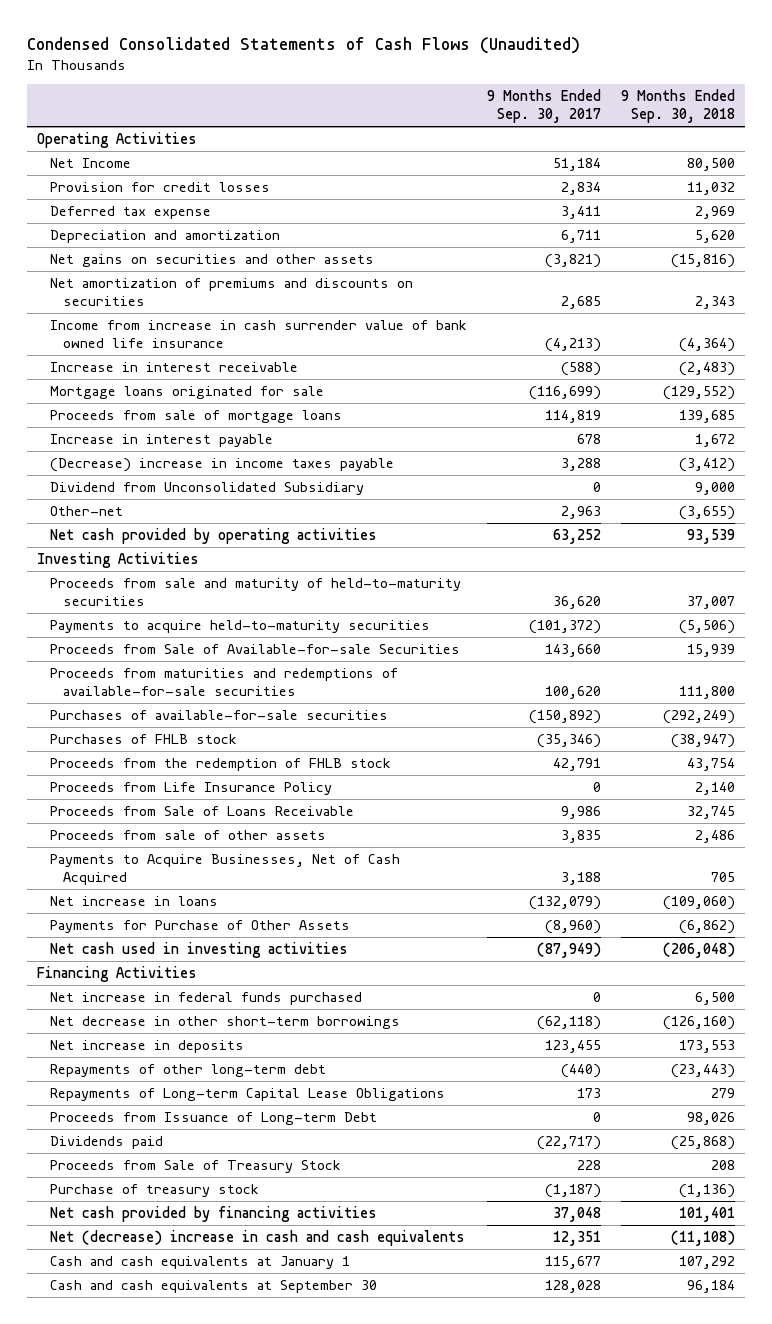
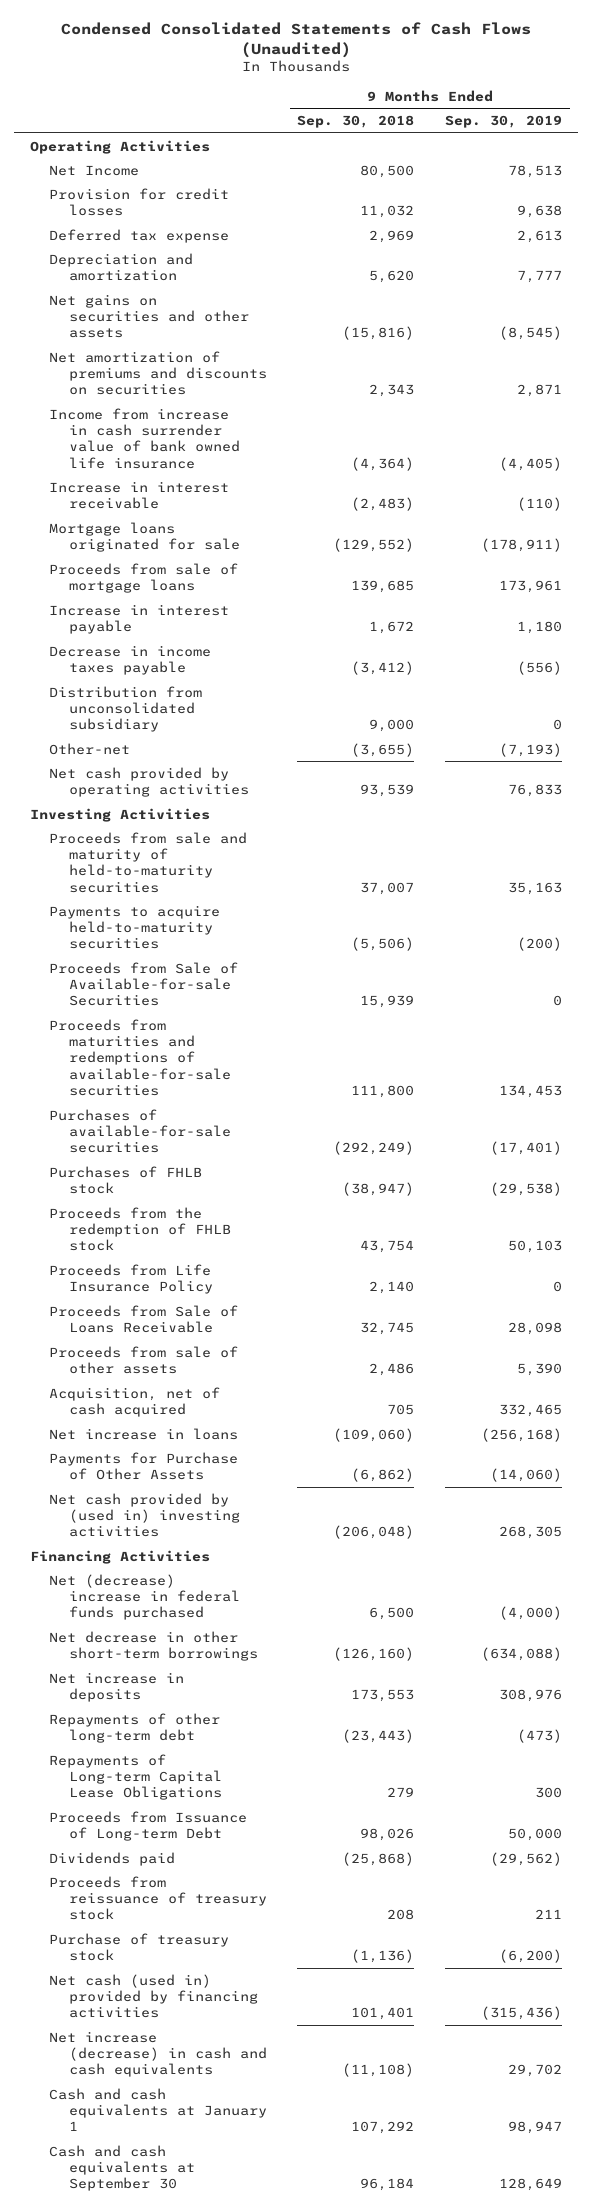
[486,89,601,124] 9 Months Ended Sep. 30, 2017 -> none
none -> [445,115,563,129] Sep. 30, 2019
[49,458,394,473] (Decrease) increase in income taxes payable -> [49,644,212,675] Decrease in income taxes payable
[49,482,364,496] Dividend from Unconsolidated Subsidiary -> [49,685,203,733] Distribution from unconsolidated subsidiary
[49,854,400,886] Payments to Acquire Businesses, Net of Cash Acquired -> [49,1386,221,1417] Acquisition, net of cash acquired
[49,942,348,959] Net cash used in investing activities -> [49,1492,240,1538] Net cash provided by (used in) investing activities
[49,992,362,1006] Net increase in federal funds purchased -> [49,1573,240,1621] Net (decrease) increase in federal funds purchased
[49,1160,341,1174] Proceeds from Sale of Treasury Stock -> [49,1875,267,1921] Proceeds from reissuance of treasury stock
[49,1206,377,1223] Net cash provided by financing activities -> [49,1973,258,2019] Net cash (used in) provided by financing activities
[49,1230,465,1247] Net (decrease) increase in cash and cash equivalents -> [49,2030,267,2078] Net increase (decrease) in cash and cash equivalents

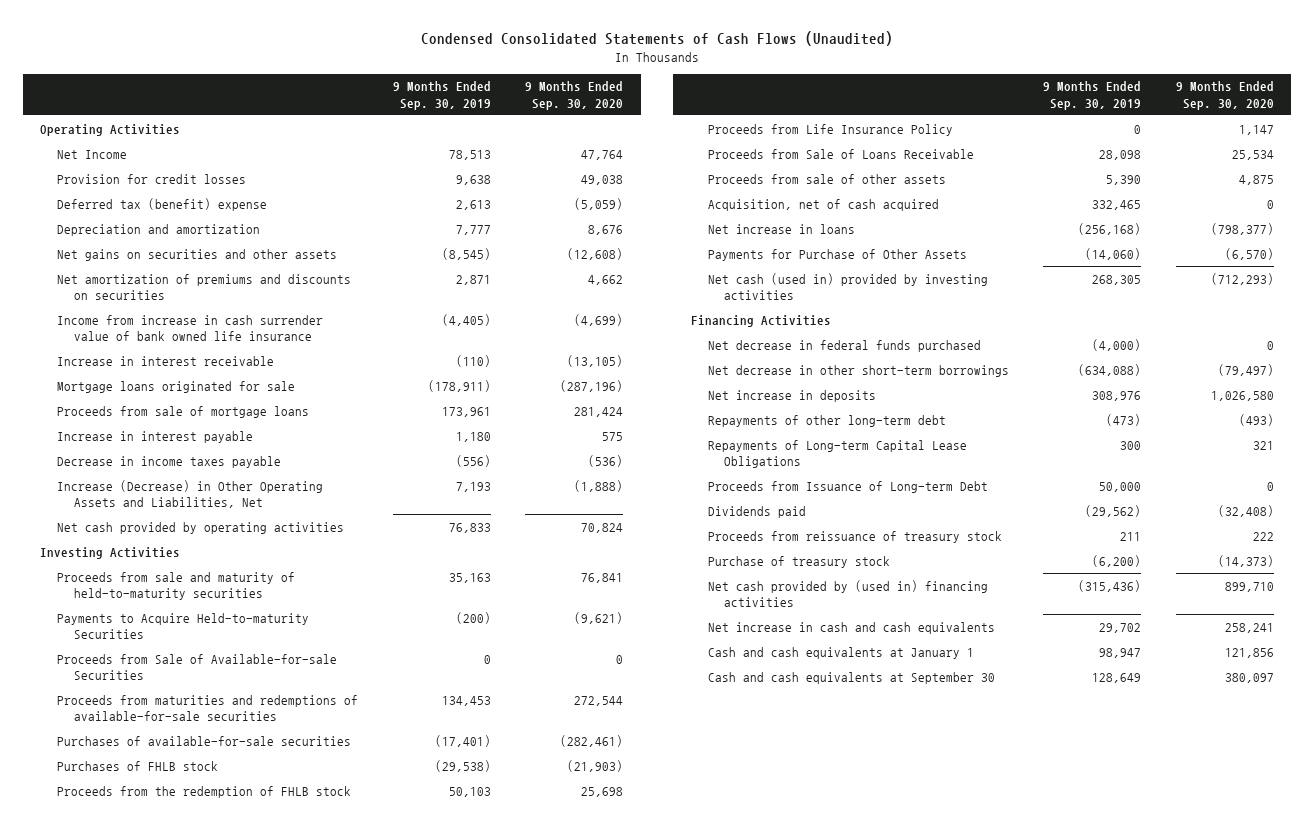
[297,115,415,129] Sep. 30, 2018 -> none
none -> [525,81,624,110] 9 Months Ended Sep. 30, 2020
[49,228,230,243] Deferred tax expense -> [57,197,268,211] Deferred tax (benefit) expense
[49,685,203,733] Distribution from unconsolidated subsidiary -> none
[49,742,131,755] Other-net -> [57,479,324,508] Increase (Decrease) in Other Operating Assets and Liabilities, Net
[499,742,563,757] (7,193) -> [455,481,491,492] 7,193
[49,904,221,950] Payments to acquire held-to-maturity securities -> [57,612,310,639] Payments to Acquire Held-to-maturity Securities
[49,1492,240,1538] Net cash provided by (used in) investing activities -> [707,272,988,300] Net cash (used in) provided by investing activities
[49,1573,240,1621] Net (decrease) increase in federal funds purchased -> [707,339,981,352] Net decrease in federal funds purchased
[49,1973,258,2019] Net cash (used in) provided by financing activities -> [707,579,988,607] Net cash provided by (used in) financing activities
[49,2030,267,2078] Net increase (decrease) in cash and cash equivalents -> [707,621,995,634] Net increase in cash and cash equivalents

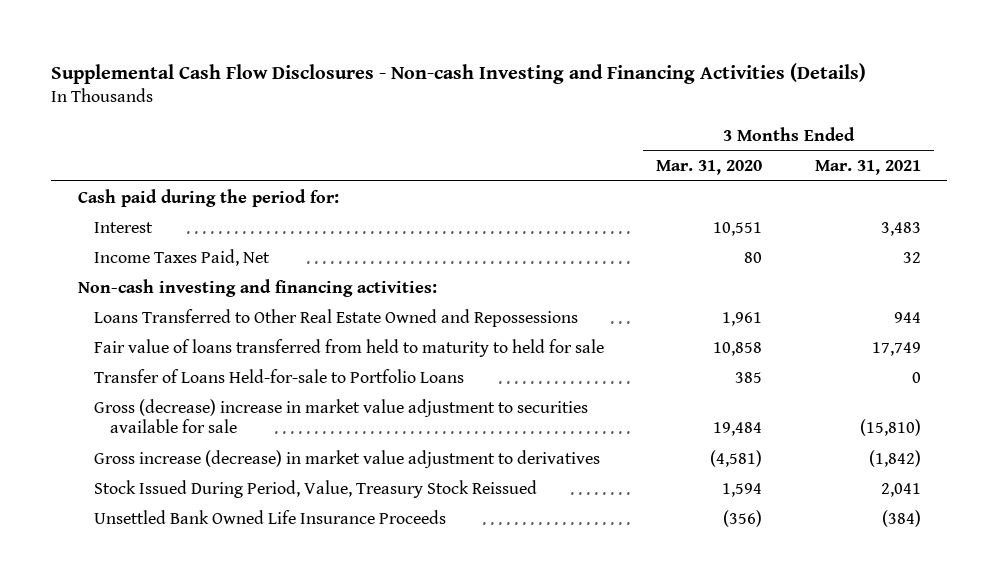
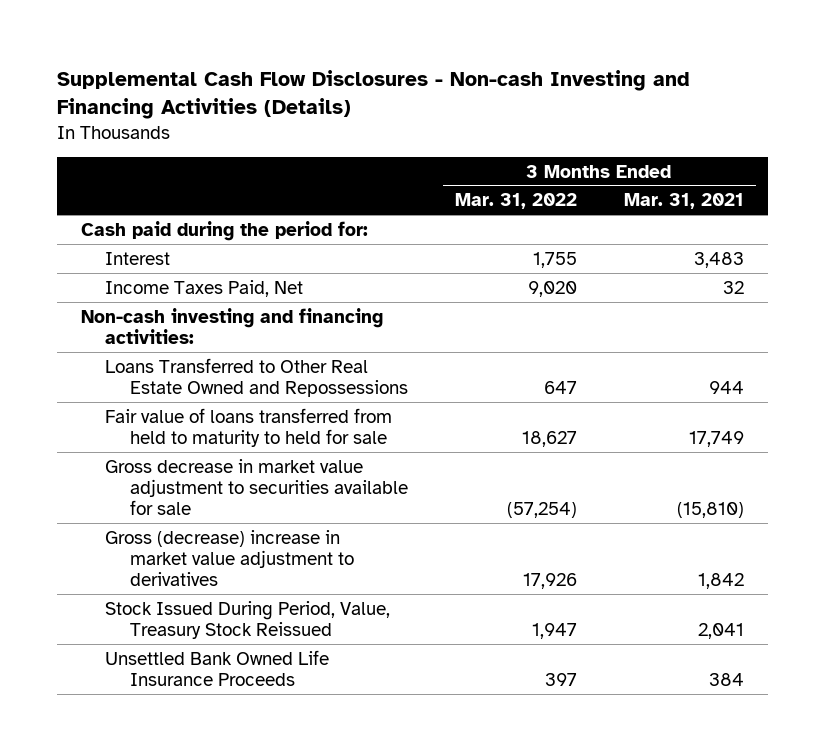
[656,160,763,176] Mar. 31, 2020 -> none
none -> [454,193,577,210] Mar. 31, 2022
[93,368,464,383] Transfer of Loans Held-for-sale to Portfolio Loans -> none
[93,398,588,434] Gross (decrease) increase in market value adjustment to securities available for sale -> [105,458,408,515] Gross decrease in market value adjustment to securities available for sale
[93,449,600,468] Gross increase (decrease) in market value adjustment to derivatives -> [105,529,354,586] Gross (decrease) increase in market value adjustment to derivatives
[868,449,921,467] (1,842) -> [698,572,745,589] 1,842
[881,509,921,527] (384) -> [709,672,745,686] 384

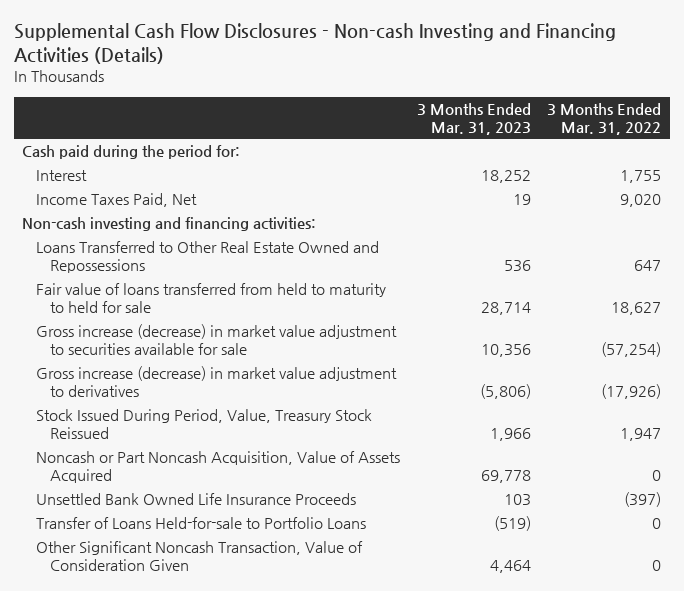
[624,193,745,210] Mar. 31, 2021 -> none
none -> [416,102,531,135] 3 Months Ended Mar. 31, 2023
[105,458,408,515] Gross decrease in market value adjustment to securities available for sale -> [36,324,398,356] Gross increase (decrease) in market value adjustment to securities available for sale
[105,529,354,586] Gross (decrease) increase in market value adjustment to derivatives -> [36,366,398,398] Gross increase (decrease) in market value adjustment to derivatives
[522,572,577,589] 17,926 -> [601,384,662,400] (17,926)
none -> [36,451,401,484] Noncash or Part Noncash Acquisition, Value of Assets Acquired
[544,672,577,686] 397 -> [624,492,662,508] (397)
none -> [36,517,367,530] Transfer of Loans Held-for-sale to Portfolio Loans
none -> [36,541,364,572] Other Significant Noncash Transaction, Value of Consideration Given

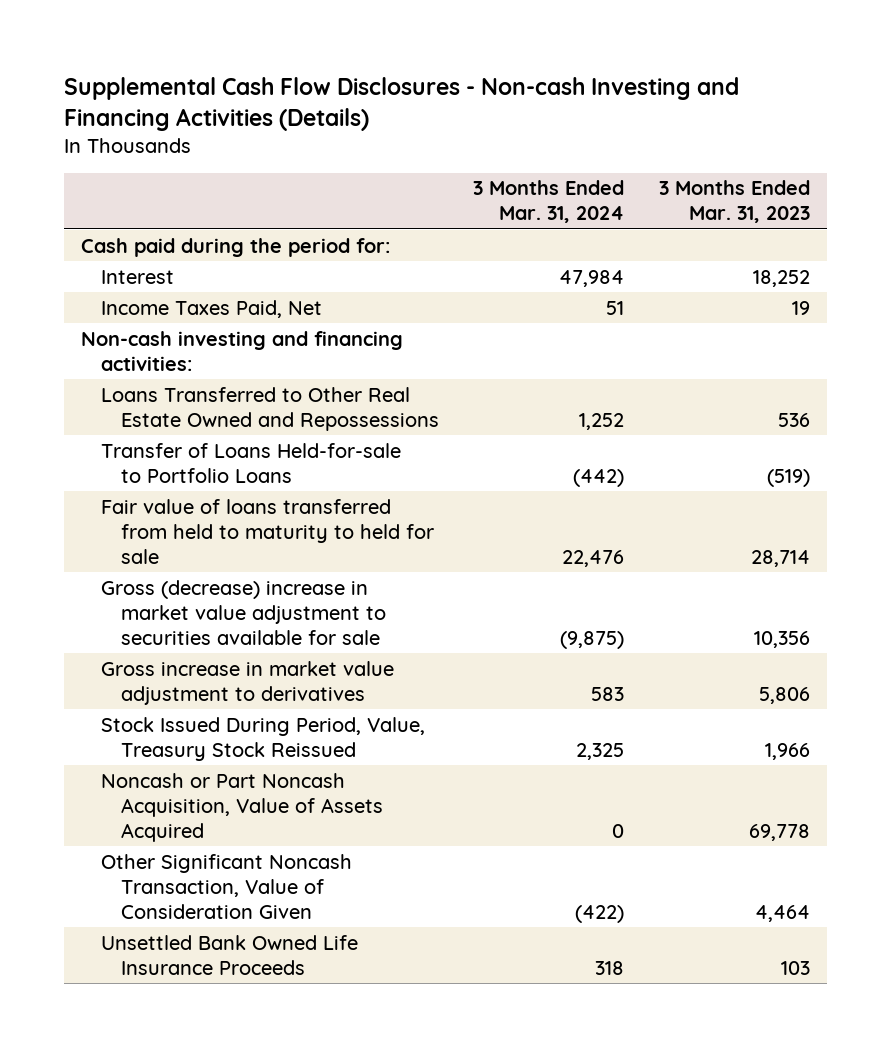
[547,102,662,135] 3 Months Ended Mar. 31, 2022 -> none
none -> [473,180,625,224] 3 Months Ended Mar. 31, 2024
[36,517,367,530] Transfer of Loans Held-for-sale to Portfolio Loans -> [101,442,402,483] Transfer of Loans Held-for-sale to Portfolio Loans
[36,324,398,356] Gross increase (decrease) in market value adjustment to securities available for sale -> [101,579,387,645] Gross (decrease) increase in market value adjustment to securities available for sale
[36,366,398,398] Gross increase (decrease) in market value adjustment to derivatives -> [101,660,395,705] Gross increase in market value adjustment to derivatives
[479,384,531,400] (5,806) -> [758,686,810,704] 5,806
[36,493,357,506] Unsettled Bank Owned Life Insurance Proceeds -> [101,934,359,975] Unsettled Bank Owned Life Insurance Proceeds

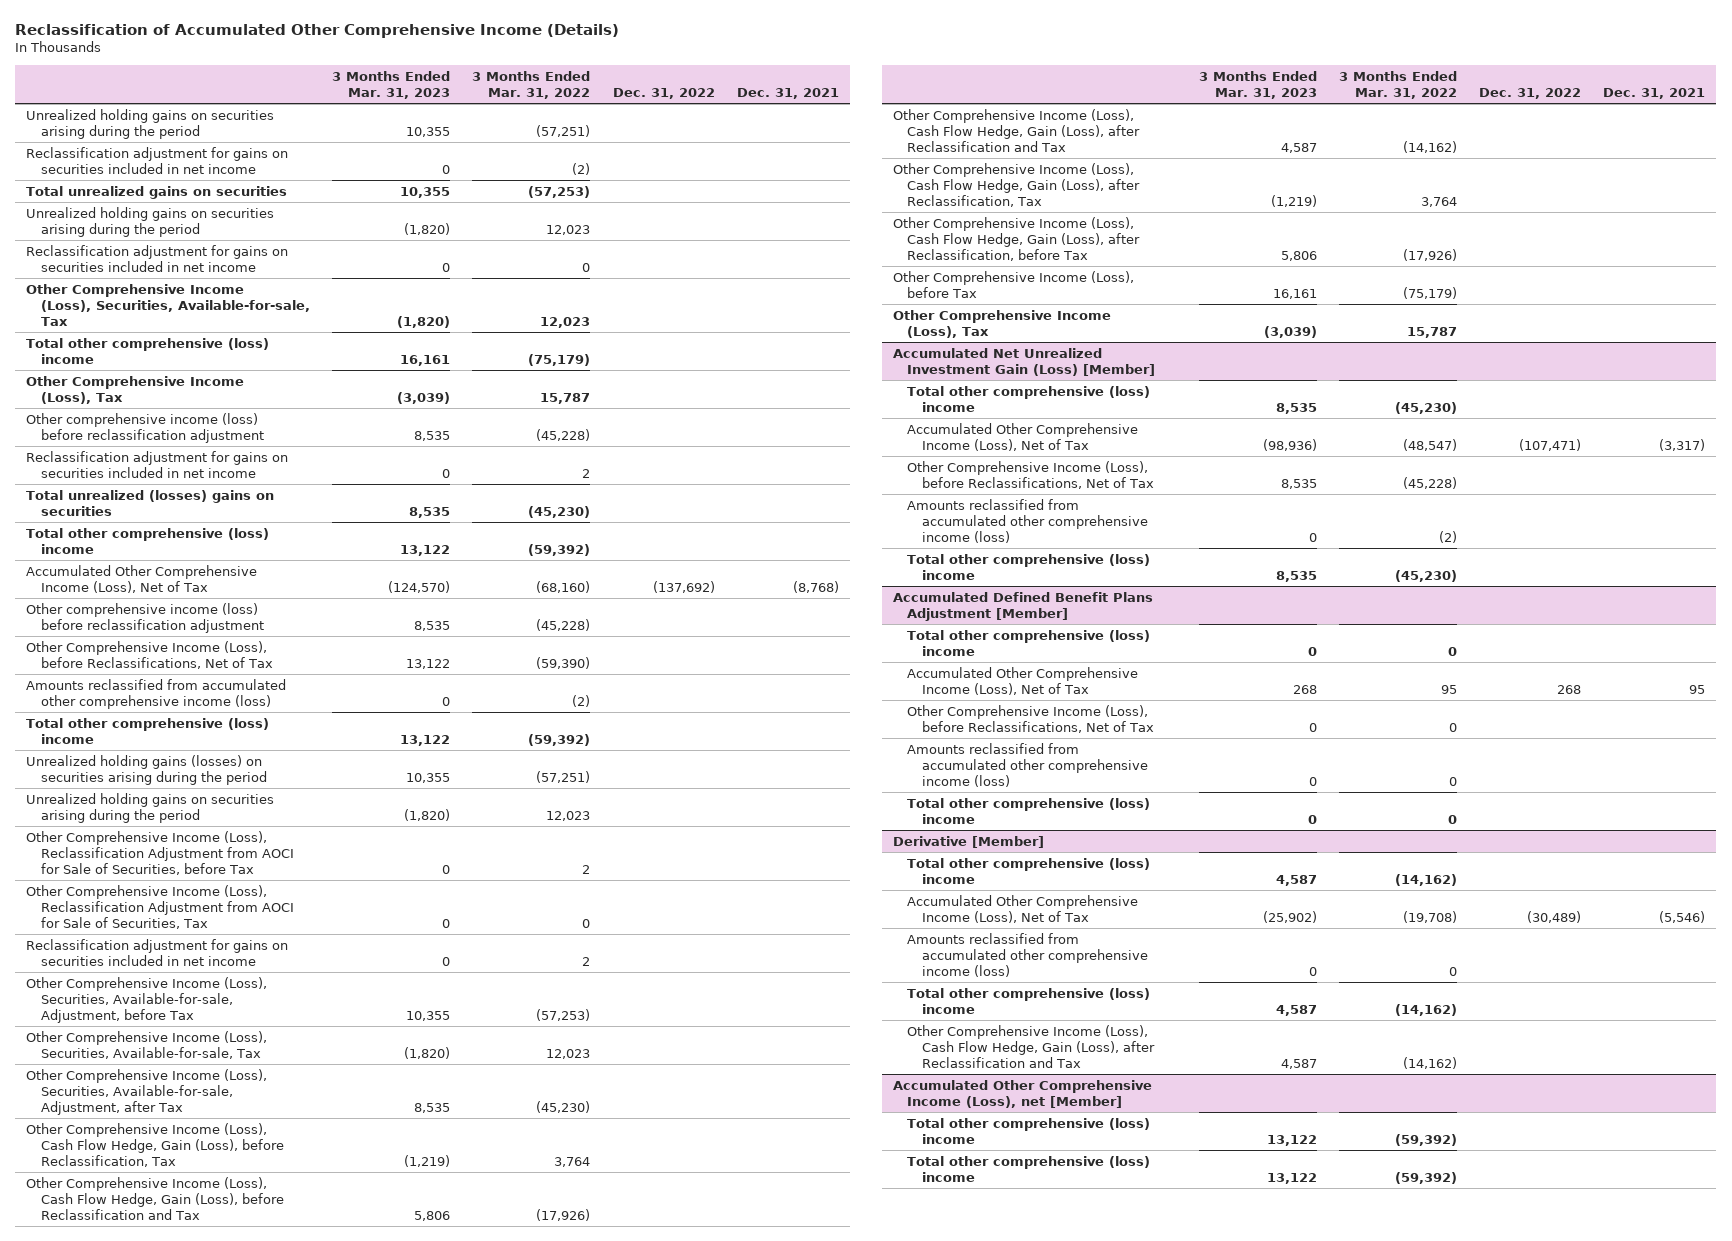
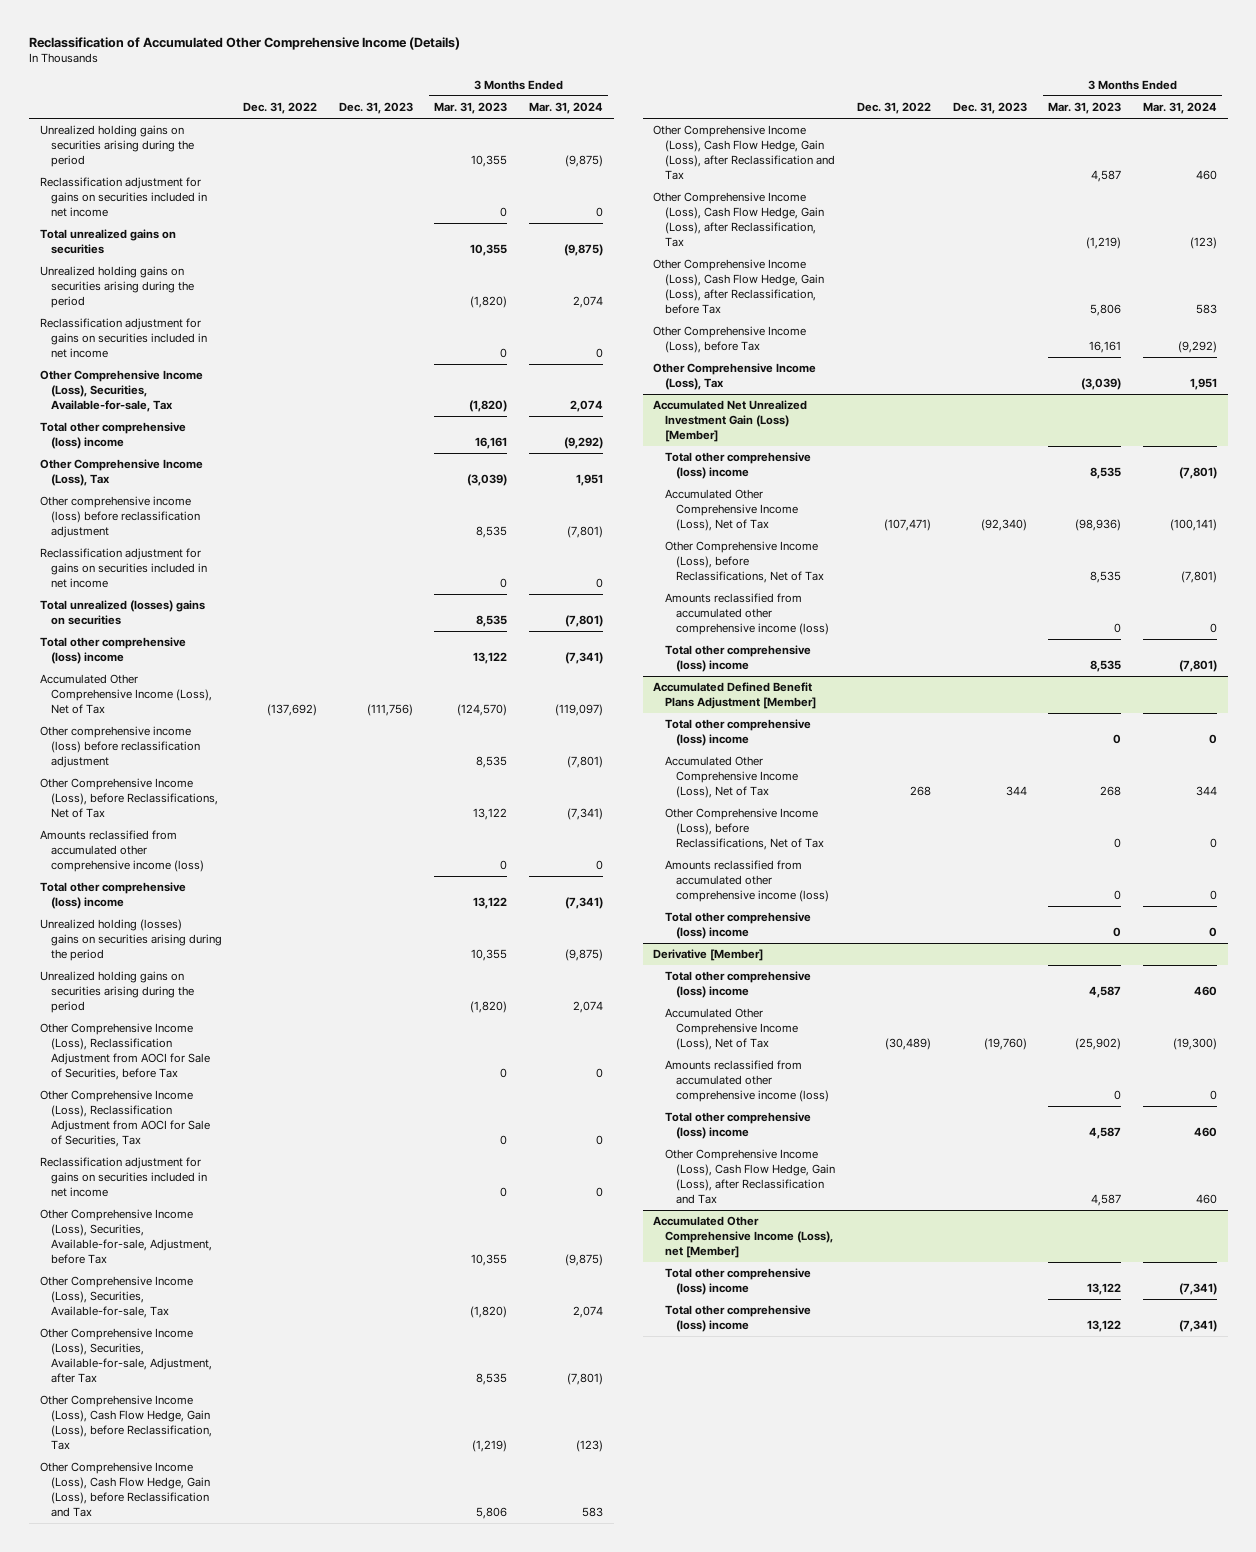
[472,70,591,99] 3 Months Ended Mar. 31, 2022 -> none
[736,87,839,99] Dec. 31, 2021 -> none
none -> [338,102,413,115] Dec. 31, 2023
none -> [529,102,604,115] Mar. 31, 2024
[26,754,268,785] Unrealized holding gains (losses) on securities arising during the period -> [39,919,222,961] Unrealized holding (losses) gains on securities arising during the period

